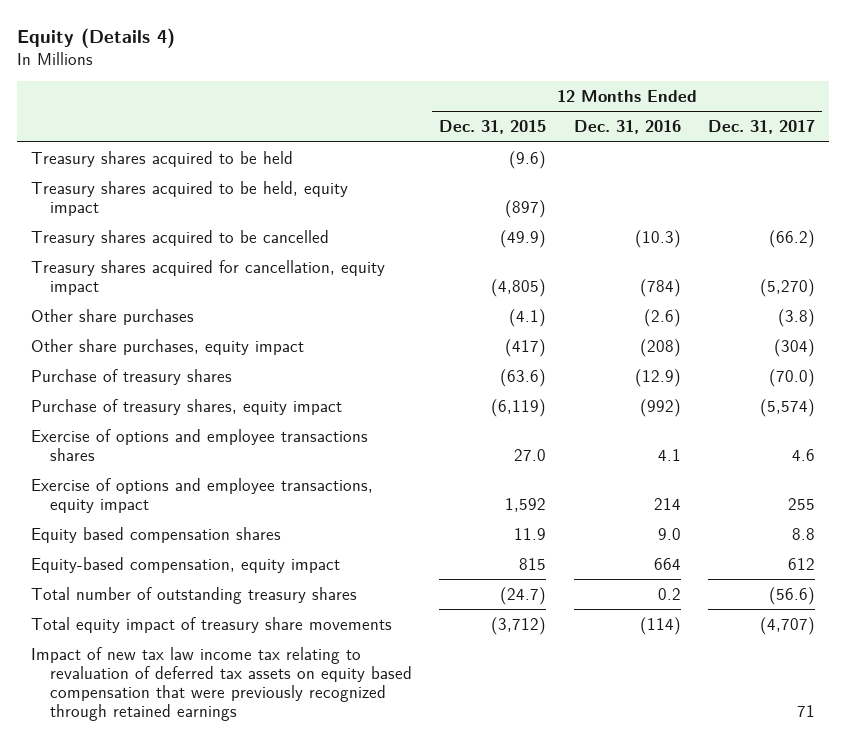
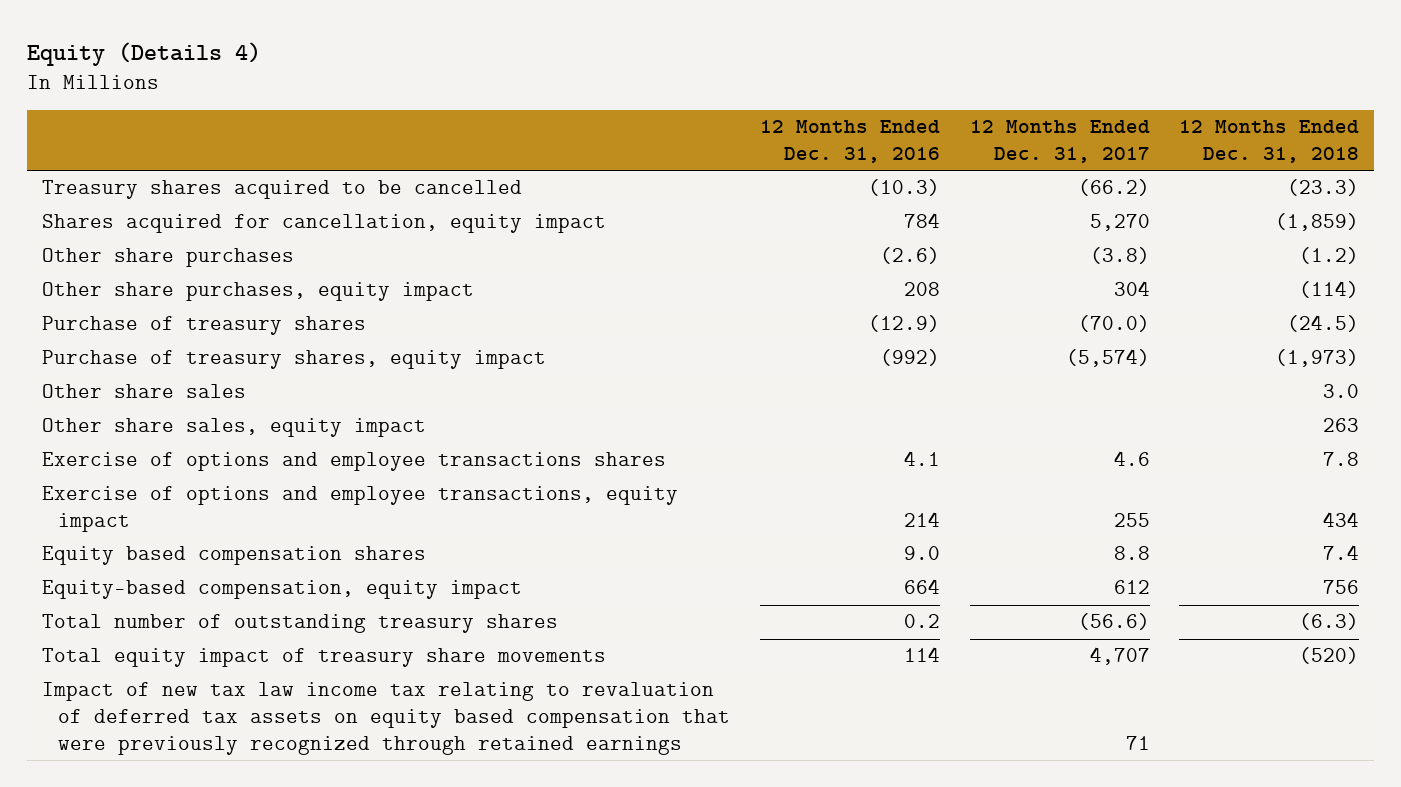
[439,120,547,135] Dec. 31, 2015 -> none
none -> [1179,120,1360,163] 12 Months Ended Dec. 31, 2018
[31,150,294,167] Treasury shares acquired to be held -> none
[31,180,349,216] Treasury shares acquired to be held, equity impact -> none
[31,259,386,295] Treasury shares acquired for cancellation, equity impact -> [41,214,606,234] Shares acquired for cancellation, equity impact
[639,278,681,297] (784) -> [903,213,940,229] 784
[760,278,816,297] (5,270) -> [1089,214,1150,232] 5,270
[639,338,681,357] (208) -> [903,282,940,297] 208
[774,338,816,357] (304) -> [1113,281,1150,297] 304
none -> [41,384,246,399] Other share sales
none -> [41,418,426,438] Other share sales, equity impact
[639,616,681,635] (114) -> [903,647,940,663] 114
[760,616,816,635] (4,707) -> [1089,647,1150,666] 4,707

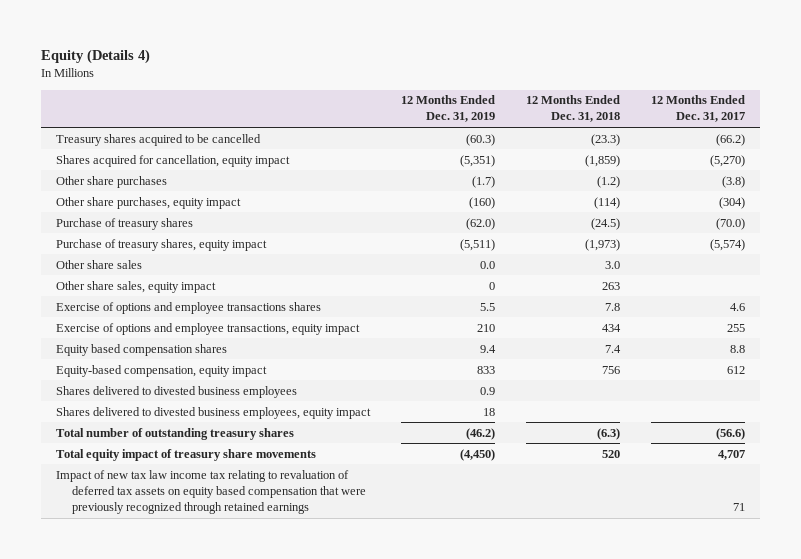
[759,120,940,163] 12 Months Ended Dec. 31, 2016 -> none
none -> [401,95,496,123] 12 Months Ended Dec. 31, 2019
[1089,214,1150,232] 5,270 -> [709,154,745,167] (5,270)
[1113,281,1150,297] 304 -> [718,196,745,209] (304)
none -> [56,385,298,398] Shares delivered to divested business employees
none -> [56,406,372,419] Shares delivered to divested business employees, equity impact
[1299,647,1360,665] (520) -> [601,449,620,458] 520

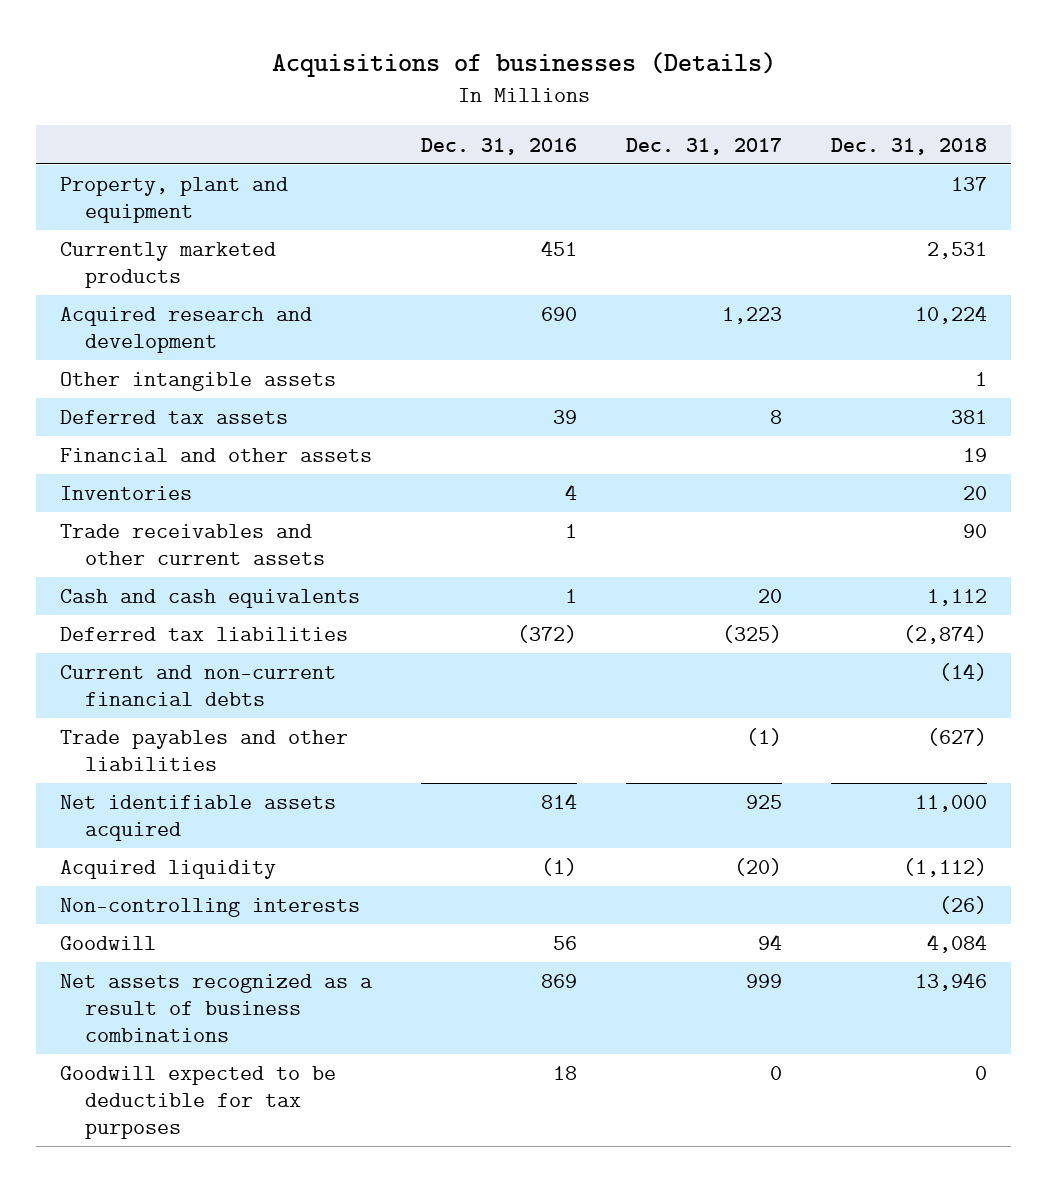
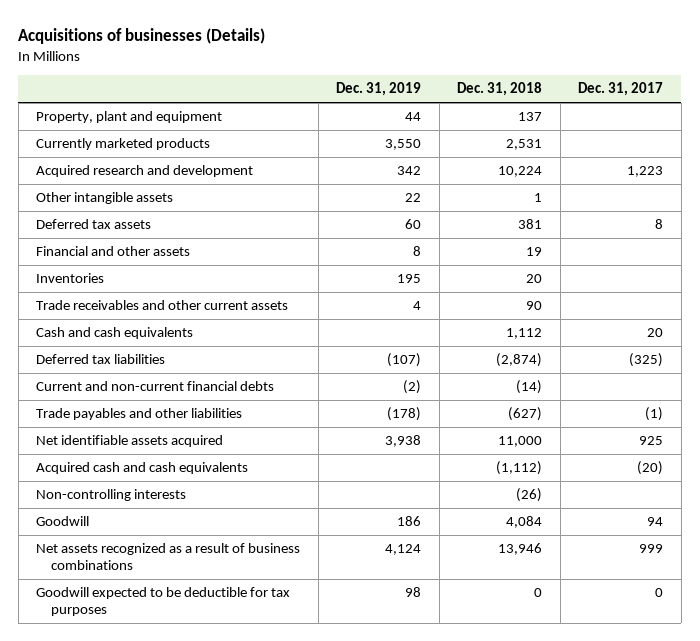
[421,137,578,155] Dec. 31, 2016 -> none
none -> [336,82,422,97] Dec. 31, 2019
[60,860,277,880] Acquired liquidity -> [36,462,249,475] Acquired cash and cash equivalents

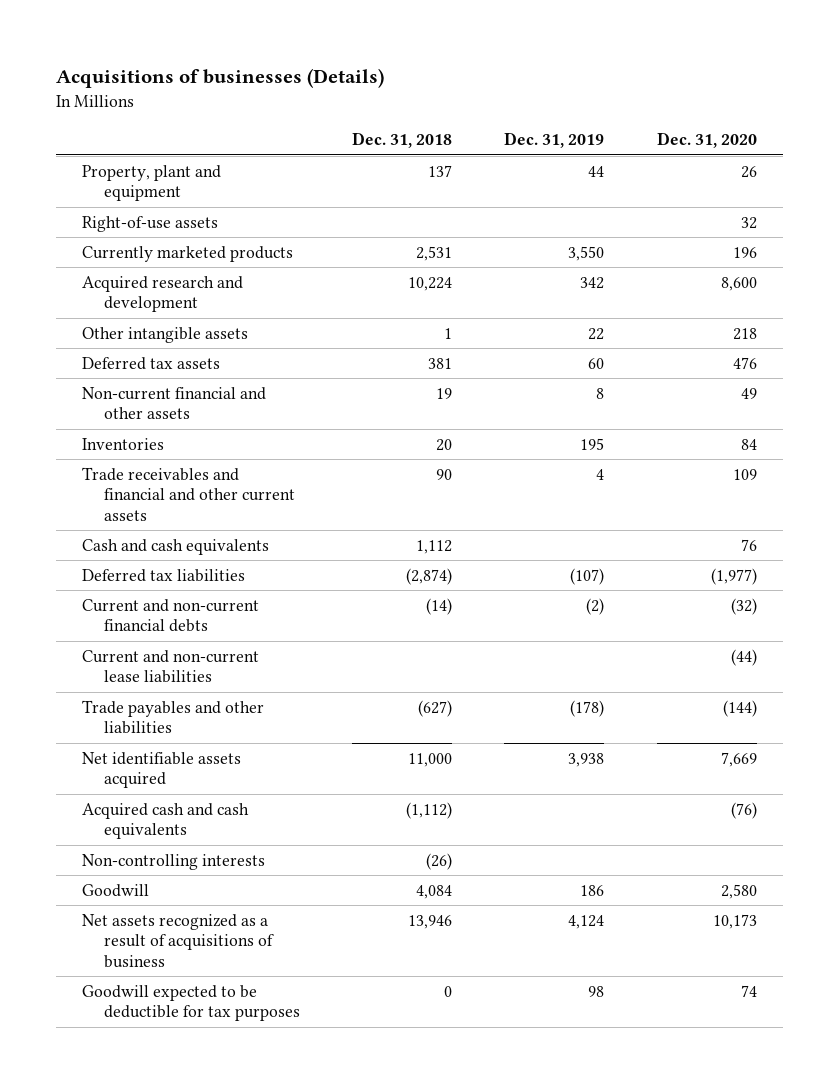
[578,82,664,97] Dec. 31, 2017 -> none
none -> [656,132,757,149] Dec. 31, 2020
none -> [81,215,218,232] Right-of-use assets
[36,246,191,257] Financial and other assets -> [81,386,266,420] Non-current financial and other assets
[36,300,289,311] Trade receivables and other current assets -> [81,466,295,522] Trade receivables and financial and other current assets
none -> [81,649,259,684] Current and non-current lease liabilities
[36,543,301,571] Net assets recognized as a result of business combinations -> [81,913,274,969] Net assets recognized as a result of acquisitions of business

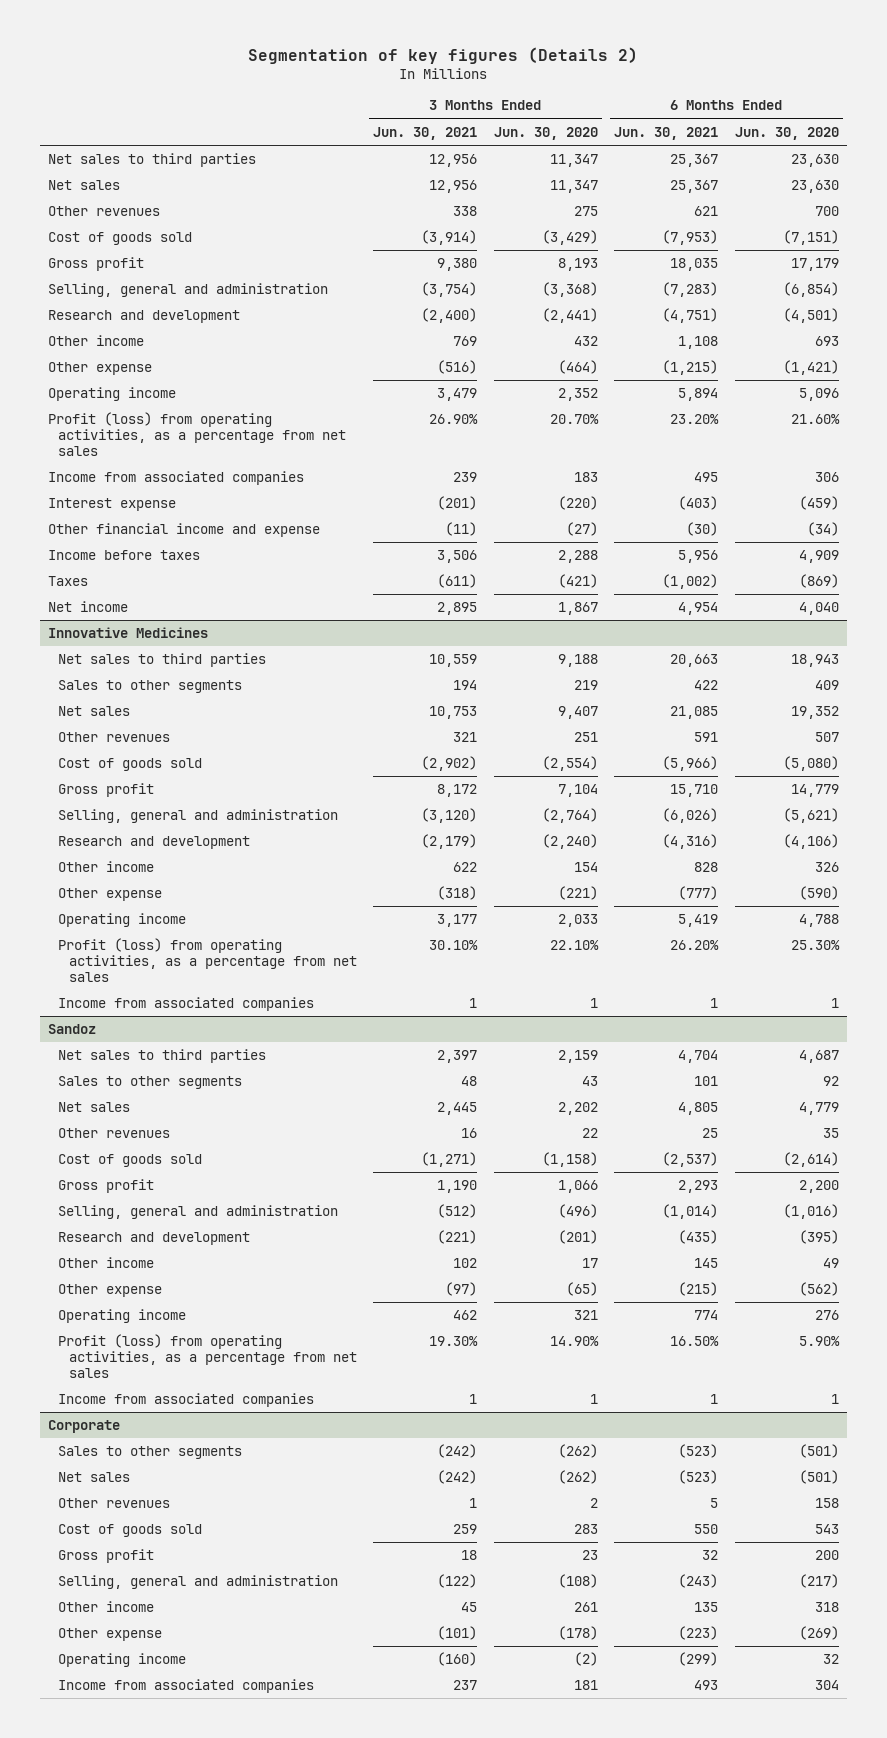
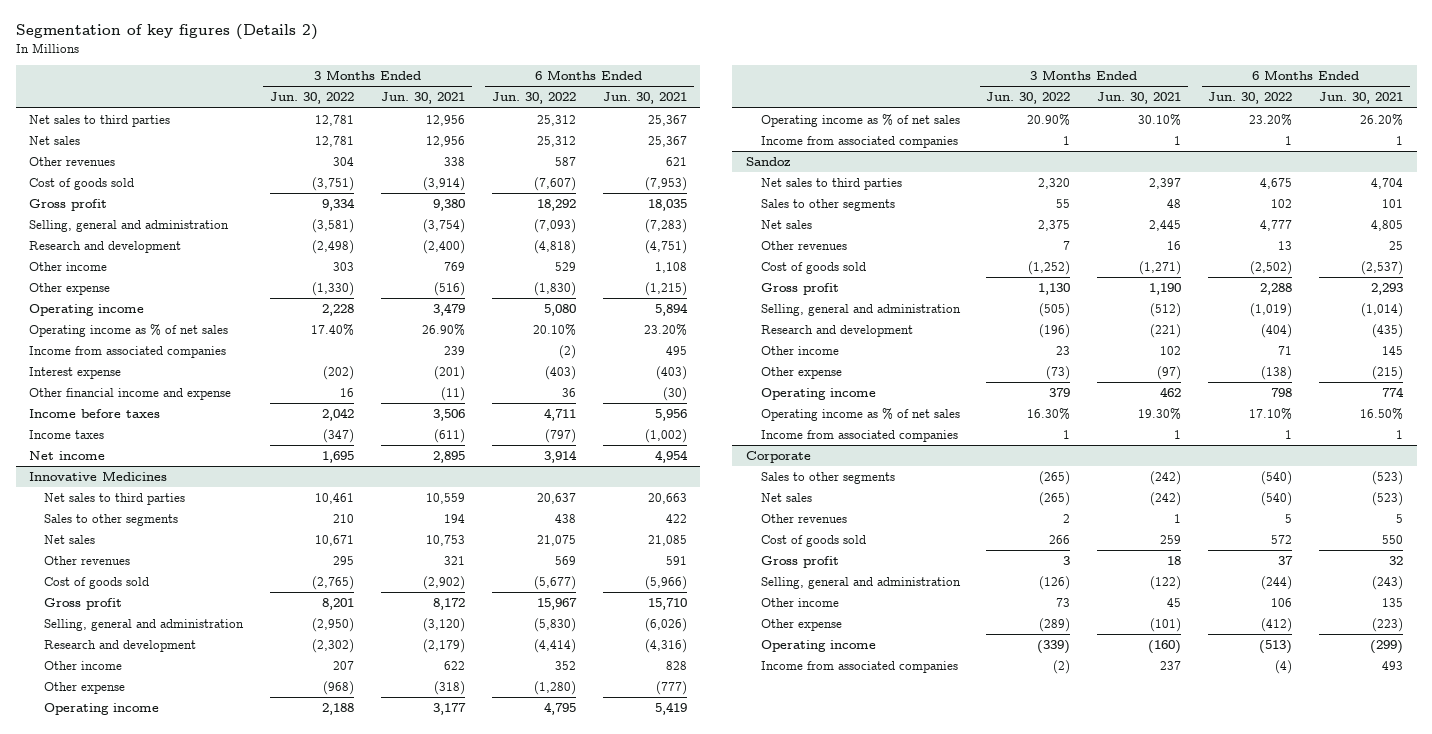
[493,126,598,140] Jun. 30, 2020 -> none
[734,126,839,140] Jun. 30, 2020 -> none
none -> [270,92,355,105] Jun. 30, 2022
none -> [491,92,576,105] Jun. 30, 2022
[48,412,347,456] Profit (loss) from operating activities, as a percentage from net sales -> [29,323,229,337] Operating income as % of net sales
[48,576,89,587] Taxes -> [29,429,105,439] Income taxes
[58,938,357,982] Profit (loss) from operating activities, as a percentage from net sales -> [760,113,960,127] Operating income as % of net sales
[58,1334,357,1378] Profit (loss) from operating activities, as a percentage from net sales -> [760,407,960,421] Operating income as % of net sales

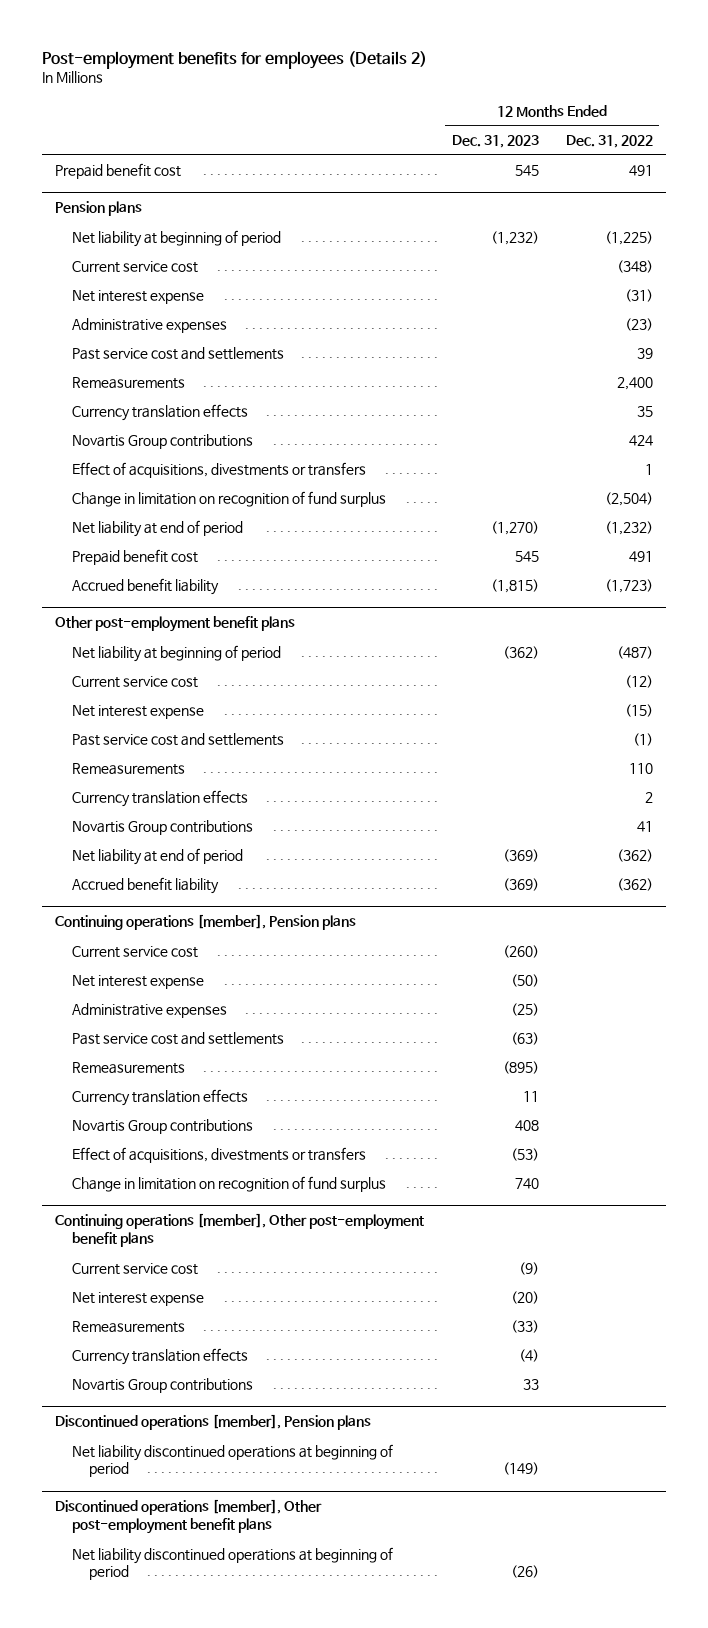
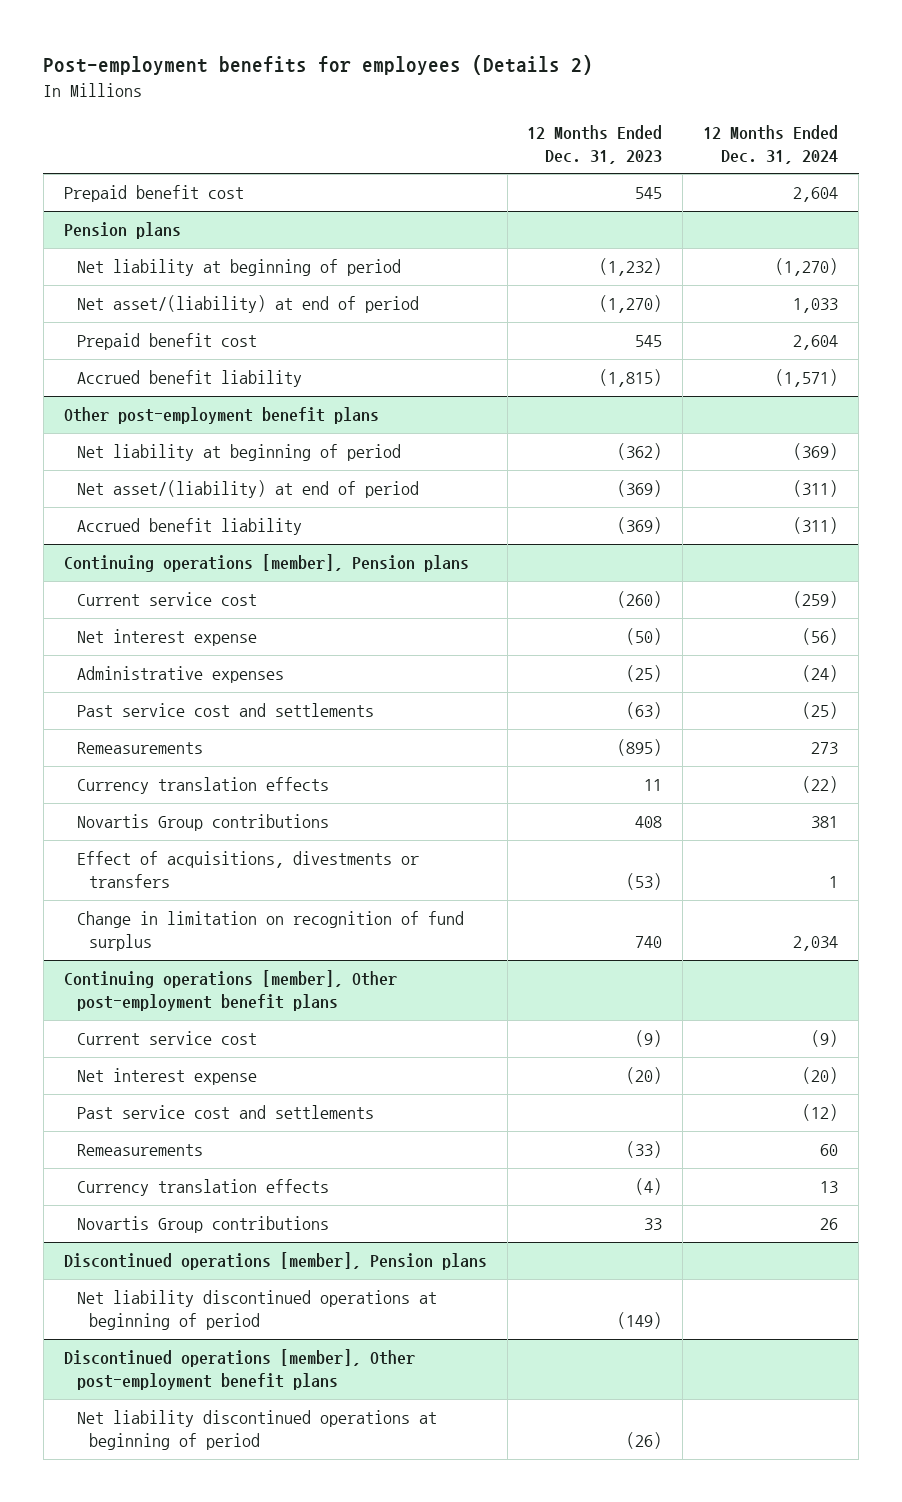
[565,134,653,148] Dec. 31, 2022 -> none
none -> [703,124,839,164] 12 Months Ended Dec. 31, 2024
[72,260,199,273] Current service cost -> none
[72,289,205,304] Net interest expense -> none
[72,317,228,333] Administrative expenses -> none
[72,346,285,360] Past service cost and settlements -> none
[72,376,186,389] Remeasurements -> none
[72,403,249,421] Currency translation effects -> none
[72,433,254,449] Novartis Group contributions -> none
[72,461,367,478] Effect of acquisitions, divestments or transfers -> none
[72,490,387,507] Change in limitation on recognition of fund surplus -> none
[72,519,244,537] Net liability at end of period -> [76,295,419,314] Net asset/(liability) at end of period
[72,675,199,688] Current service cost -> none
[72,704,205,719] Net interest expense -> none
[72,732,285,746] Past service cost and settlements -> none
[72,762,186,775] Remeasurements -> none
[72,789,249,807] Currency translation effects -> none
[72,819,254,835] Novartis Group contributions -> none
[72,847,244,865] Net liability at end of period -> [76,480,419,499] Net asset/(liability) at end of period
none -> [76,1105,374,1120] Past service cost and settlements

